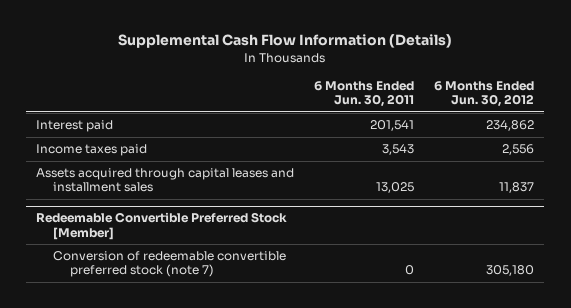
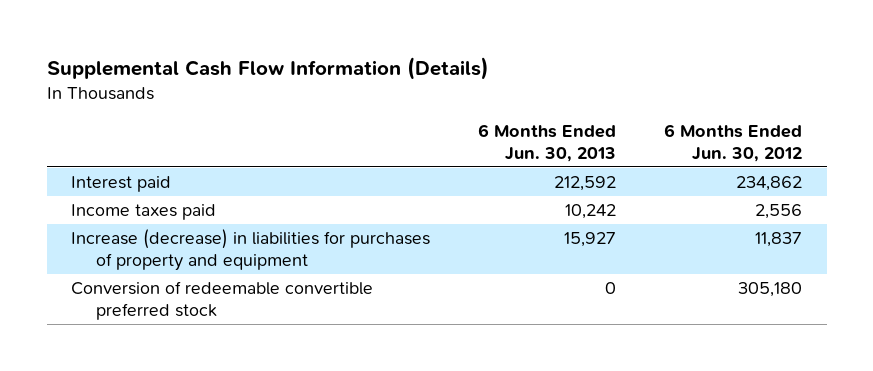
[314,80,415,108] 6 Months Ended Jun. 30, 2011 -> none
none -> [478,123,617,163] 6 Months Ended Jun. 30, 2013
[36,212,288,240] Redeemable Convertible Preferred Stock [Member] -> none
[36,168,295,193] Assets acquired through capital leases and installment sales -> [70,229,430,272] Increase (decrease) in liabilities for purchases of property and equipment
[53,251,287,278] Conversion of redeemable convertible preferred stock (note 7) -> [70,281,373,321] Conversion of redeemable convertible preferred stock

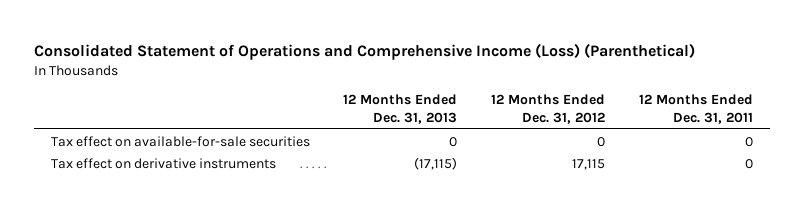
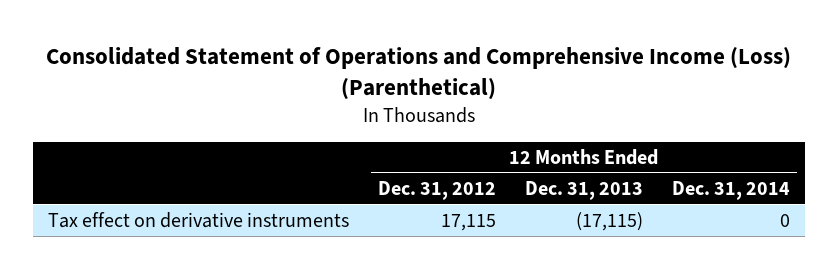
[639,94,754,125] 12 Months Ended Dec. 31, 2011 -> none
none -> [672,180,791,200] Dec. 31, 2014
[50,135,310,147] Tax effect on available-for-sale securities -> none

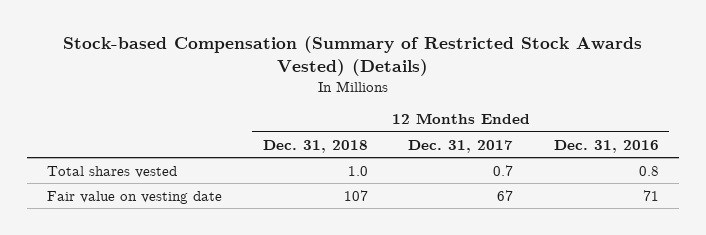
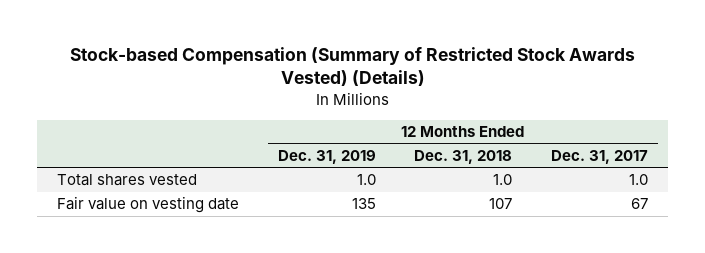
[553,139,659,153] Dec. 31, 2016 -> none
none -> [277,150,376,165] Dec. 31, 2019
[493,164,514,176] 0.7 -> [629,174,649,186] 1.0

